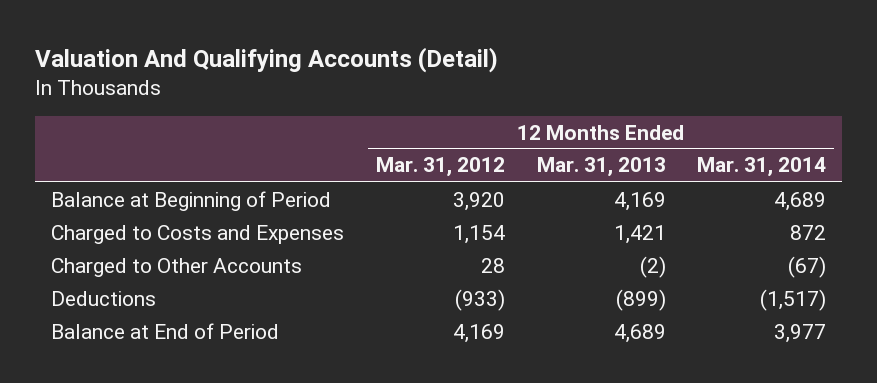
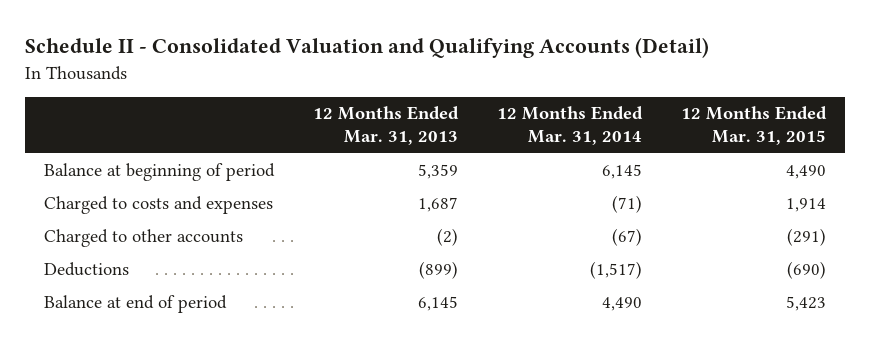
[34,46,498,73] Valuation And Qualifying Accounts (Detail) -> [24,37,709,59] Schedule II - Consolidated Valuation and Qualifying Accounts (Detail)
[375,157,505,178] Mar. 31, 2012 -> none
none -> [680,106,827,146] 12 Months Ended Mar. 31, 2015
[50,190,331,211] Balance at Beginning of Period -> [44,163,276,182] Balance at beginning of period
[613,191,666,211] 4,169 -> [417,164,458,180] 5,359
[774,191,827,211] 4,689 -> [601,164,642,180] 6,145
[50,224,344,244] Charged to Costs and Expenses -> [44,196,274,215] Charged to costs and expenses
[613,224,666,244] 1,421 -> [417,197,458,213] 1,687
[790,224,827,240] 872 -> [611,195,642,214] (71)
[50,257,302,277] Charged to Other Accounts -> [44,229,244,248] Charged to other accounts
[50,322,279,339] Balance at End of Period -> [44,295,228,314] Balance at end of period
[613,323,666,343] 4,689 -> [417,296,458,312] 6,145
[774,323,827,343] 3,977 -> [601,297,642,312] 4,490

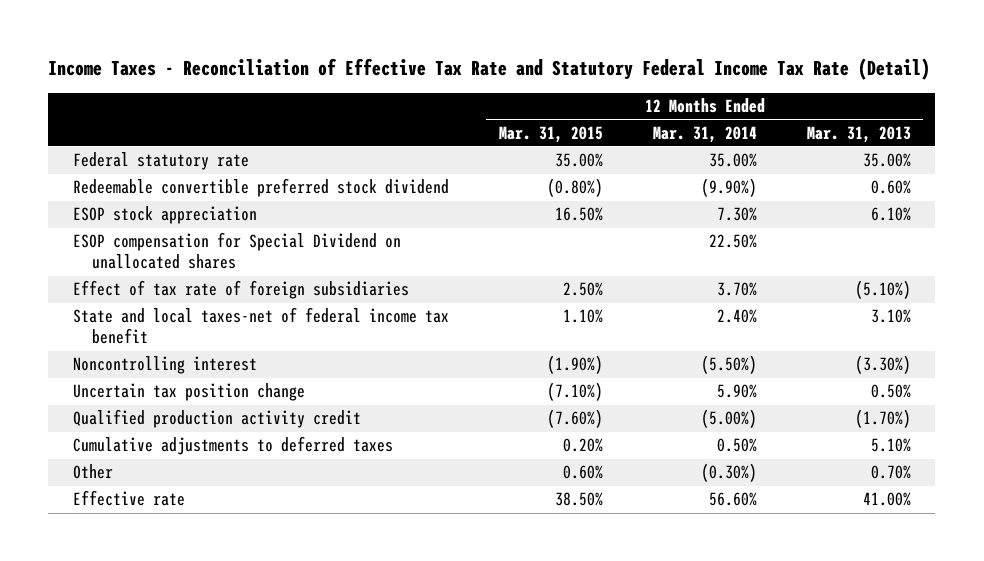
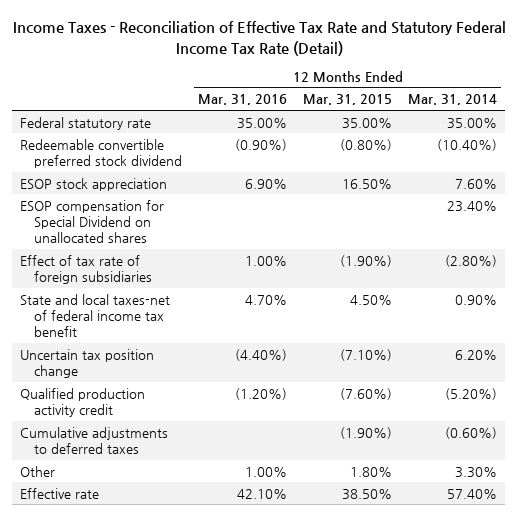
[806,125,911,143] Mar. 31, 2013 -> none
none -> [198,94,288,106] Mar. 31, 2016
[73,356,258,375] Noncontrolling interest -> none
[700,178,757,198] (9.90%) -> [437,138,498,151] (10.40%)
[716,207,757,222] 7.30% -> [455,178,498,189] 7.60%
[708,234,757,249] 22.50% -> [447,200,498,212] 23.40%
[562,282,603,297] 2.50% -> [340,254,393,267] (1.90%)
[716,282,757,297] 3.70% -> [445,254,498,267] (2.80%)
[562,309,603,324] 1.10% -> [350,294,393,305] 4.50%
[716,309,757,324] 2.40% -> [455,294,498,305] 0.90%
[716,384,757,399] 5.90% -> [455,349,498,360] 6.20%
[700,409,757,429] (5.00%) -> [445,387,498,400] (5.20%)
[562,438,603,453] 0.20% -> [340,426,393,439] (1.90%)
[716,438,757,453] 0.50% -> [445,426,498,439] (0.60%)
[562,465,603,480] 0.60% -> [350,466,393,477] 1.80%
[700,463,757,483] (0.30%) -> [455,466,498,478] 3.30%
[708,492,757,507] 56.60% -> [447,488,498,499] 57.40%

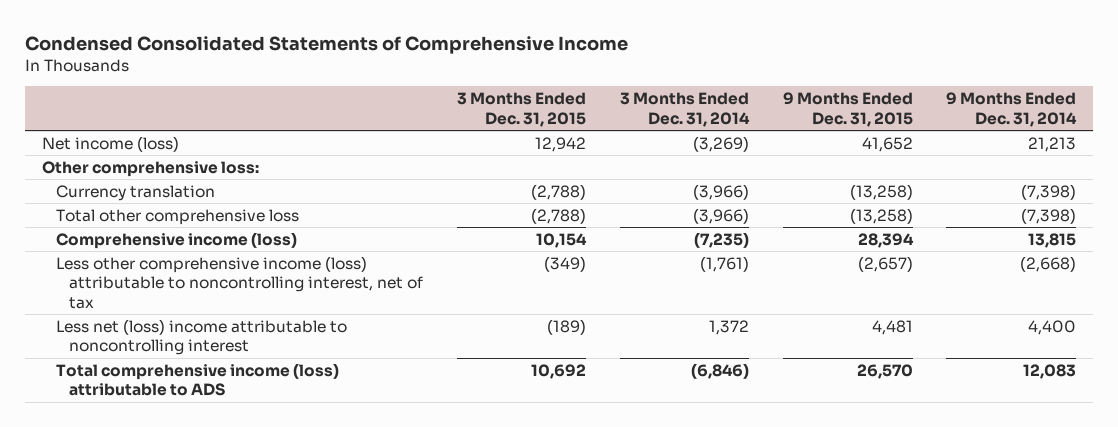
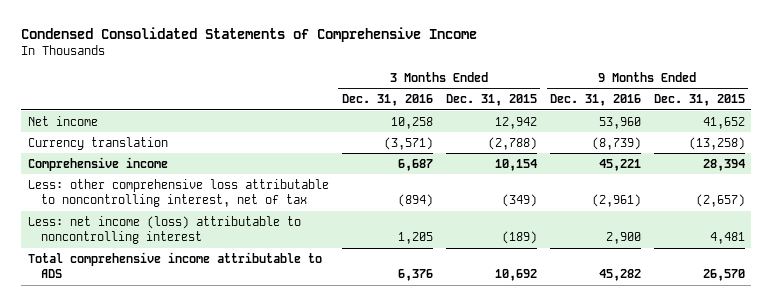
[619,92,750,127] 3 Months Ended Dec. 31, 2014 -> none
[946,92,1078,127] 9 Months Ended Dec. 31, 2014 -> none
none -> [341,94,433,107] Dec. 31, 2016
none -> [549,94,641,107] Dec. 31, 2016
[41,160,259,177] Other comprehensive loss: -> none
[41,135,179,152] Net income (loss) -> [27,115,98,126] Net income
[55,208,299,225] Total other comprehensive loss -> none
[55,231,297,249] Comprehensive income (loss) -> [27,156,168,171] Comprehensive income
[55,255,424,310] Less other comprehensive income (loss) attributable to noncontrolling interest, net of tax -> [27,178,329,208] Less: other comprehensive loss attributable to noncontrolling interest, net of tax
[55,318,347,356] Less net (loss) income attributable to noncontrolling interest -> [27,215,301,245] Less: net income (loss) attributable to noncontrolling interest
[55,362,339,397] Total comprehensive income (loss) attributable to ADS -> [27,251,322,279] Total comprehensive income attributable to ADS

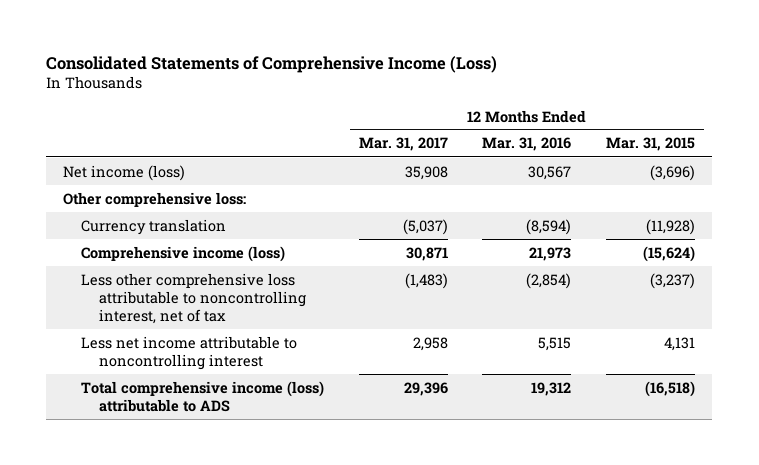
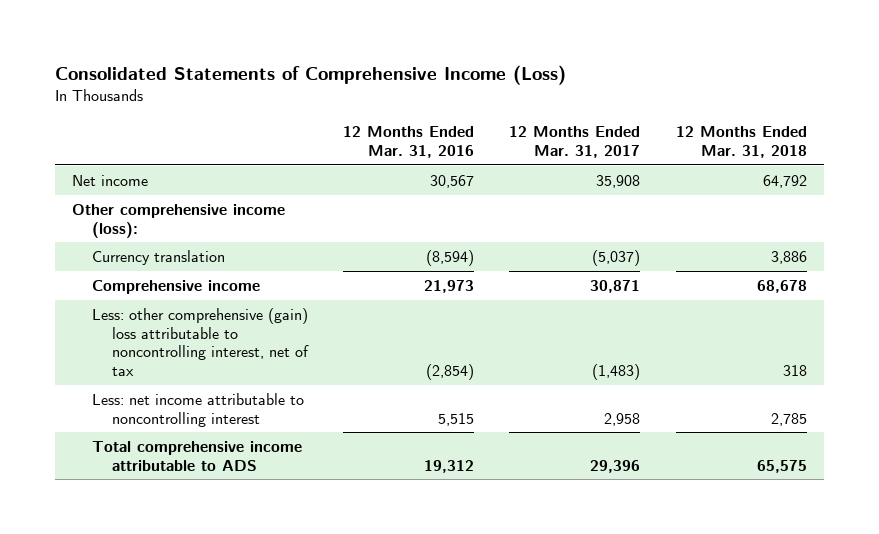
[606,137,696,152] Mar. 31, 2015 -> none
none -> [675,126,807,159] 12 Months Ended Mar. 31, 2018
[63,164,186,181] Net income (loss) -> [72,174,149,186] Net income
[63,191,247,207] Other comprehensive loss: -> [72,203,286,238] Other comprehensive income (loss):
[81,245,286,262] Comprehensive income (loss) -> [92,279,261,294] Comprehensive income
[81,272,306,325] Less other comprehensive loss attributable to noncontrolling interest, net of tax -> [92,307,310,377] Less: other comprehensive (gain) loss attributable to noncontrolling interest, net of tax
[81,335,298,370] Less net income attributable to noncontrolling interest -> [92,392,305,427] Less: net income attributable to noncontrolling interest
[81,380,325,412] Total comprehensive income (loss) attributable to ADS -> [92,440,303,471] Total comprehensive income attributable to ADS

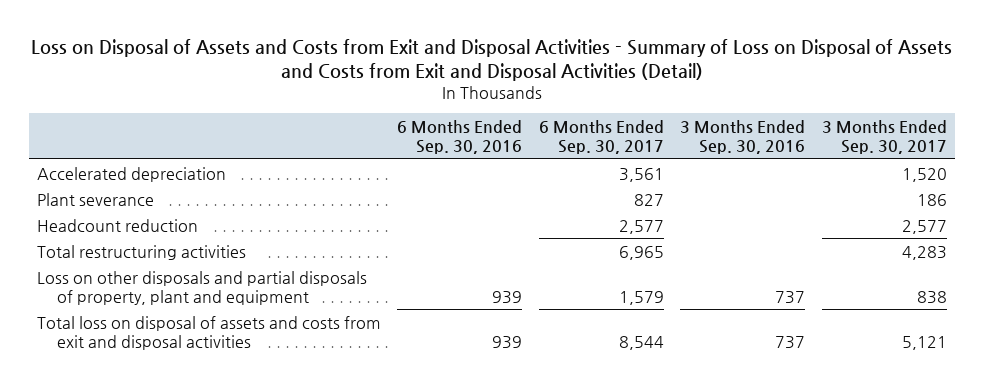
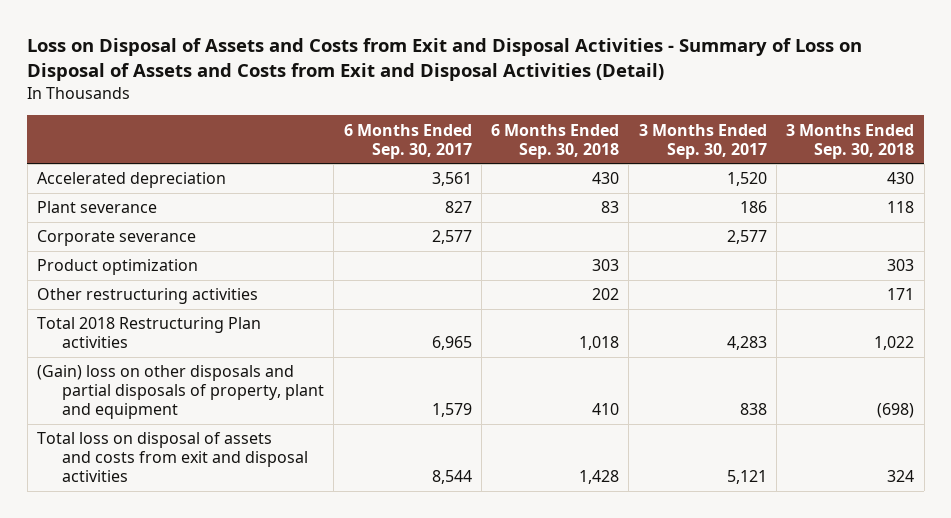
[397,120,523,155] 6 Months Ended Sep. 30, 2016 -> none
[680,120,806,155] 3 Months Ended Sep. 30, 2016 -> none
none -> [491,123,620,159] 6 Months Ended Sep. 30, 2018
none -> [786,123,915,159] 3 Months Ended Sep. 30, 2018
[36,218,198,232] Headcount reduction -> [36,230,196,247] Corporate severance
none -> [36,259,198,276] Product optimization
none -> [36,288,258,305] Other restructuring activities
[36,244,246,260] Total restructuring activities -> [36,317,261,349] Total 2018 Restructuring Plan activities
[36,270,367,305] Loss on other disposals and partial disposals of property, plant and equipment -> [36,365,324,420] (Gain) loss on other disposals and partial disposals of property, plant and equipment

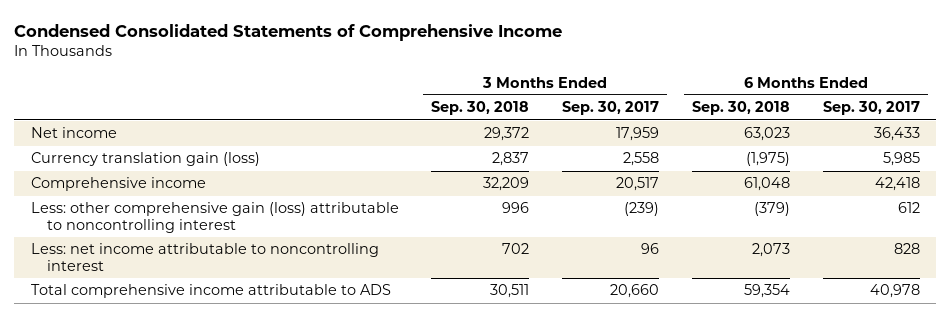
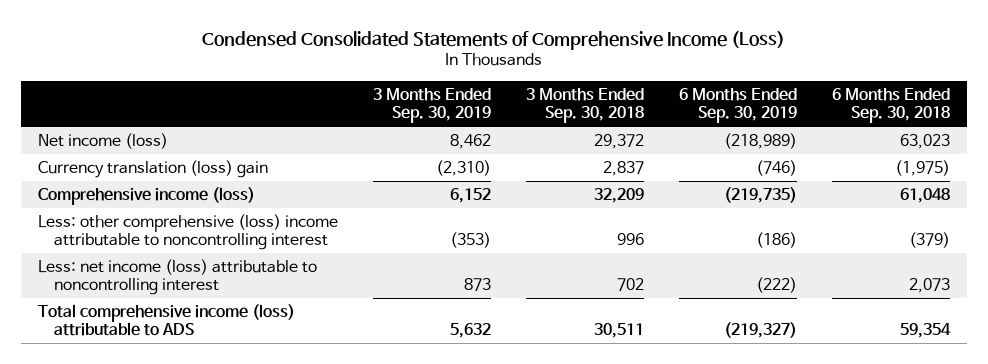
[14,23,563,41] Condensed Consolidated Statements of Comprehensive Income -> [201,30,785,50] Condensed Consolidated Statements of Comprehensive Income (Loss)
[562,101,660,116] Sep. 30, 2017 -> none
[822,101,920,116] Sep. 30, 2017 -> none
none -> [373,87,492,124] 3 Months Ended Sep. 30, 2019
none -> [678,87,797,124] 6 Months Ended Sep. 30, 2019
[30,127,117,139] Net income -> [38,132,169,149] Net income (loss)
[30,152,260,167] Currency translation gain (loss) -> [38,159,269,178] Currency translation (loss) gain
[30,177,206,192] Comprehensive income -> [38,186,256,205] Comprehensive income (loss)
[30,202,399,234] Less: other comprehensive gain (loss) attributable to noncontrolling interest -> [38,213,339,251] Less: other comprehensive (loss) income attributable to noncontrolling interest
[30,243,379,272] Less: net income attributable to noncontrolling interest -> [38,258,318,296] Less: net income (loss) attributable to noncontrolling interest
[30,284,391,299] Total comprehensive income attributable to ADS -> [38,303,296,337] Total comprehensive income (loss) attributable to ADS

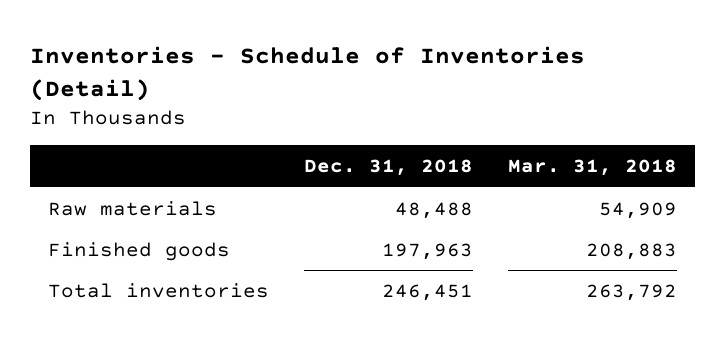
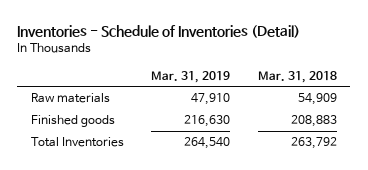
[304,159,474,177] Dec. 31, 2018 -> none
none -> [151,70,231,83] Mar. 31, 2019
[47,282,269,298] Total inventories -> [31,137,125,148] Total Inventories

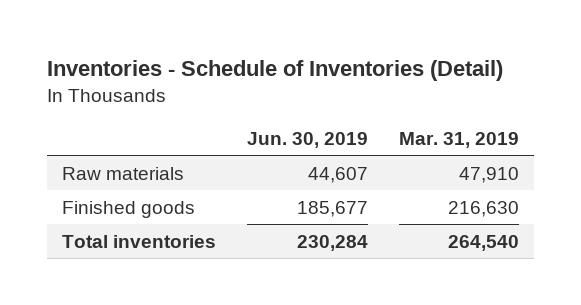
[257,70,337,83] Mar. 31, 2018 -> none
none -> [247,131,369,148] Jun. 30, 2019
[31,137,125,148] Total Inventories -> [62,234,217,248] Total inventories

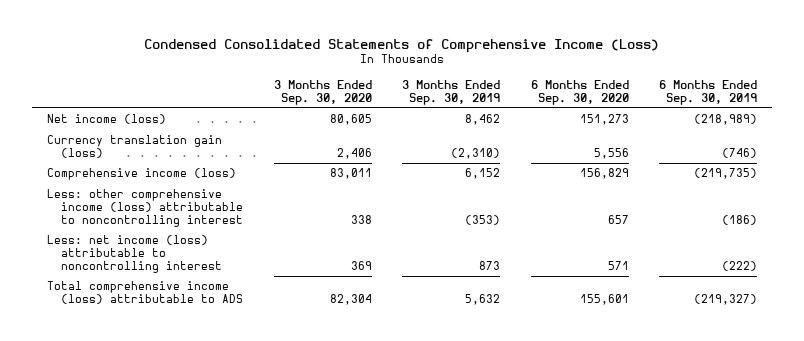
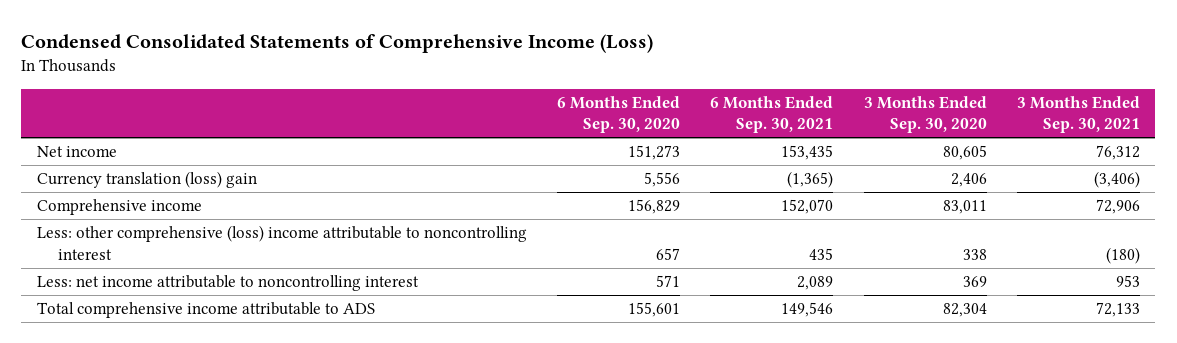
[402,79,501,105] 3 Months Ended Sep. 30, 2019 -> none
[659,79,758,105] 6 Months Ended Sep. 30, 2019 -> none
none -> [710,95,834,134] 6 Months Ended Sep. 30, 2021
none -> [1017,95,1141,134] 3 Months Ended Sep. 30, 2021
[47,114,167,125] Net income (loss) -> [36,146,117,158] Net income
[47,135,223,159] Currency translation gain (loss) -> [36,171,257,189] Currency translation (loss) gain
[47,168,237,181] Comprehensive income (loss) -> [36,199,202,216] Comprehensive income
[47,189,243,228] Less: other comprehensive income (loss) attributable to noncontrolling interest -> [36,225,527,260] Less: other comprehensive (loss) income attributable to noncontrolling interest
[47,235,222,274] Less: net income (loss) attributable to noncontrolling interest -> [36,275,419,292] Less: net income attributable to noncontrolling interest
[47,281,243,305] Total comprehensive income (loss) attributable to ADS -> [36,302,375,319] Total comprehensive income attributable to ADS

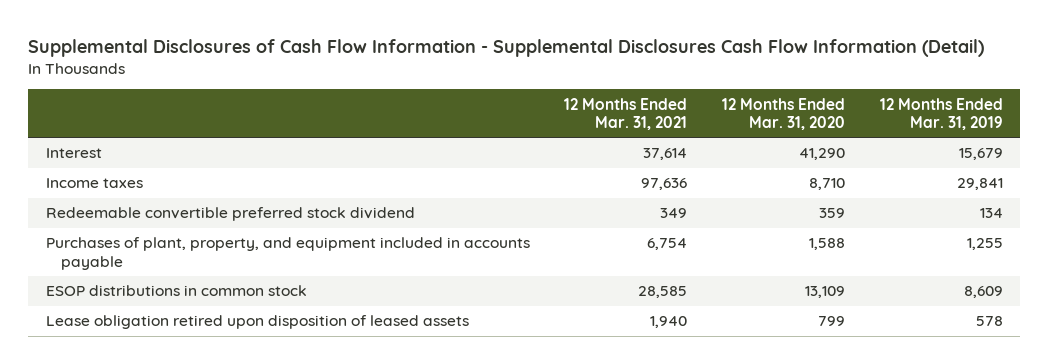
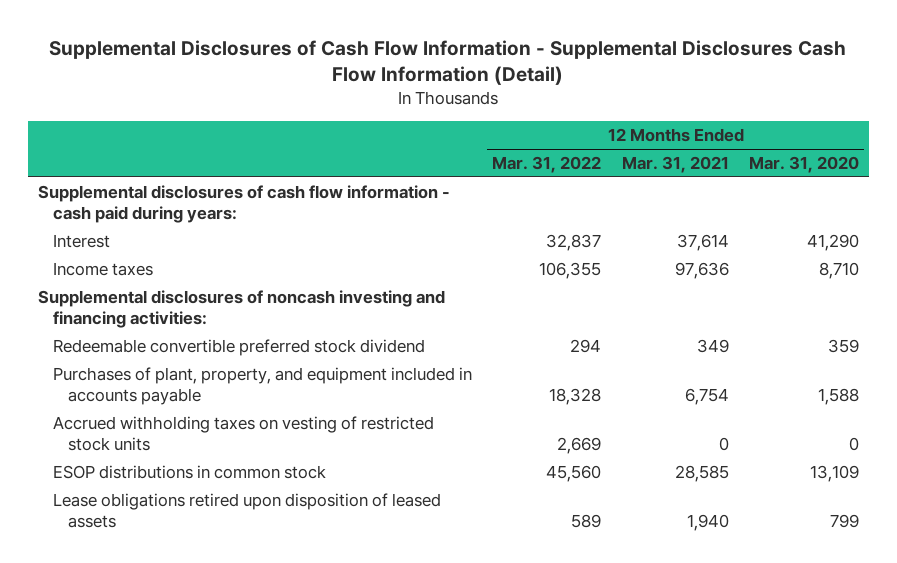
[879,97,1003,131] 12 Months Ended Mar. 31, 2019 -> none
none -> [492,156,602,174] Mar. 31, 2022
none -> [38,184,451,223] Supplemental disclosures of cash flow information - cash paid during years:
none -> [38,289,446,328] Supplemental disclosures of noncash investing and financing activities:
none -> [53,415,435,451] Accrued withholding taxes on vesting of restricted stock units
[45,315,469,330] Lease obligation retired upon disposition of leased assets -> [53,492,442,528] Lease obligations retired upon disposition of leased assets

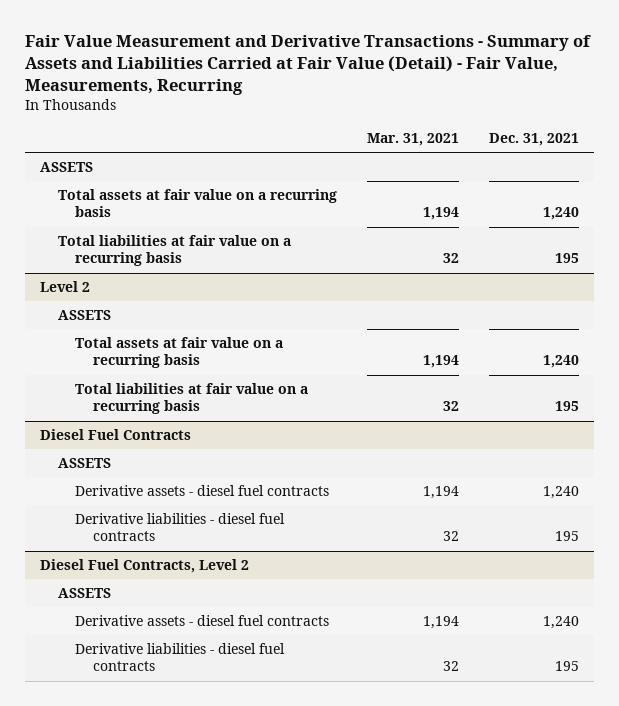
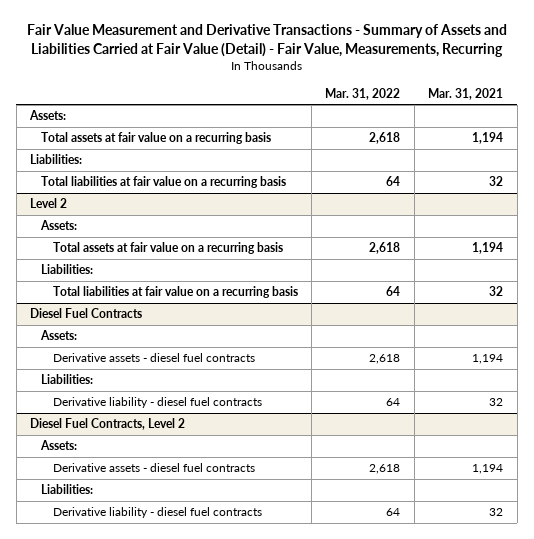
[488,133,579,147] Dec. 31, 2021 -> none
none -> [325,87,401,100] Mar. 31, 2022
[39,162,93,173] ASSETS -> [29,110,67,121] Assets:
none -> [30,154,83,165] Liabilities:
[57,310,111,321] ASSETS -> [40,220,78,231] Assets:
none -> [41,264,94,275] Liabilities:
[57,458,111,469] ASSETS -> [40,330,78,341] Assets:
none -> [41,374,94,385] Liabilities:
[75,513,286,542] Derivative liabilities - diesel fuel contracts -> [52,397,262,409] Derivative liability - diesel fuel contracts
[57,588,111,599] ASSETS -> [40,440,78,451] Assets:
none -> [41,484,94,495] Liabilities:
[75,643,286,672] Derivative liabilities - diesel fuel contracts -> [52,507,262,519] Derivative liability - diesel fuel contracts

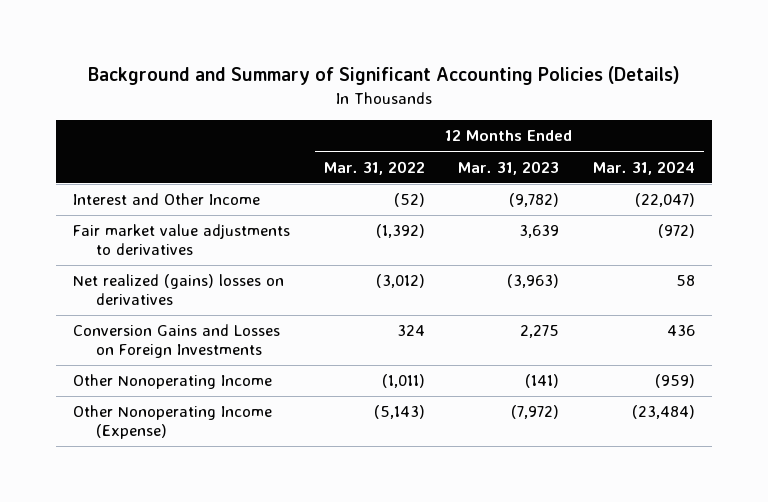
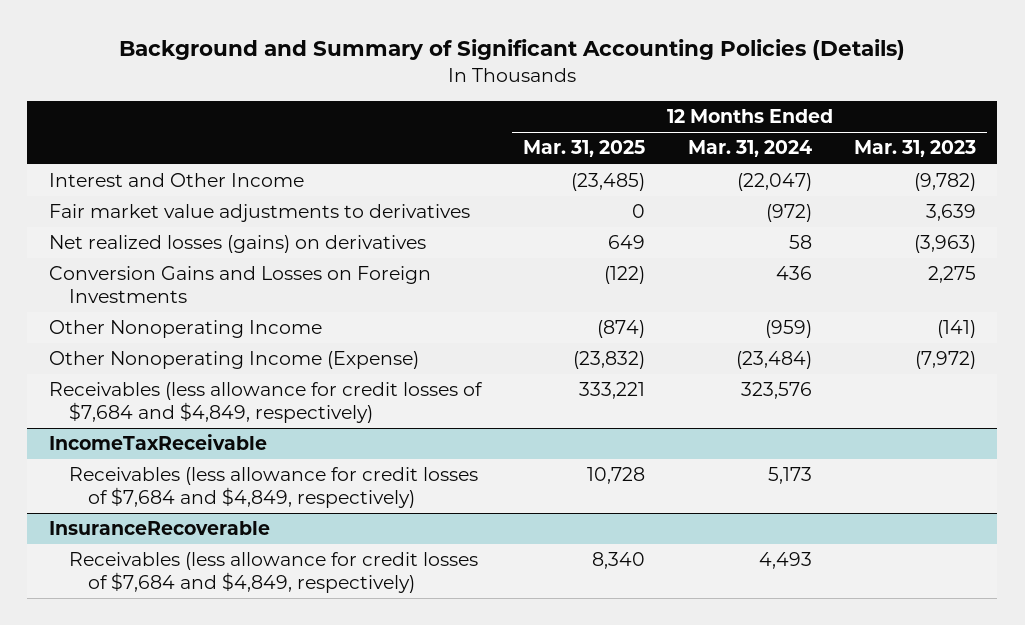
[323,160,425,175] Mar. 31, 2022 -> none
none -> [523,140,646,158] Mar. 31, 2025
[72,274,284,306] Net realized (gains) losses on derivatives -> [48,235,426,254] Net realized losses (gains) on derivatives
none -> [48,382,483,424] Receivables (less allowance for credit losses of $7,684 and $4,849, respectively)
none -> [48,434,267,451] IncomeTaxReceivable
none -> [68,467,478,509] Receivables (less allowance for credit losses of $7,684 and $4,849, respectively)
none -> [48,521,270,536] InsuranceRecoverable
none -> [68,552,478,594] Receivables (less allowance for credit losses of $7,684 and $4,849, respectively)

